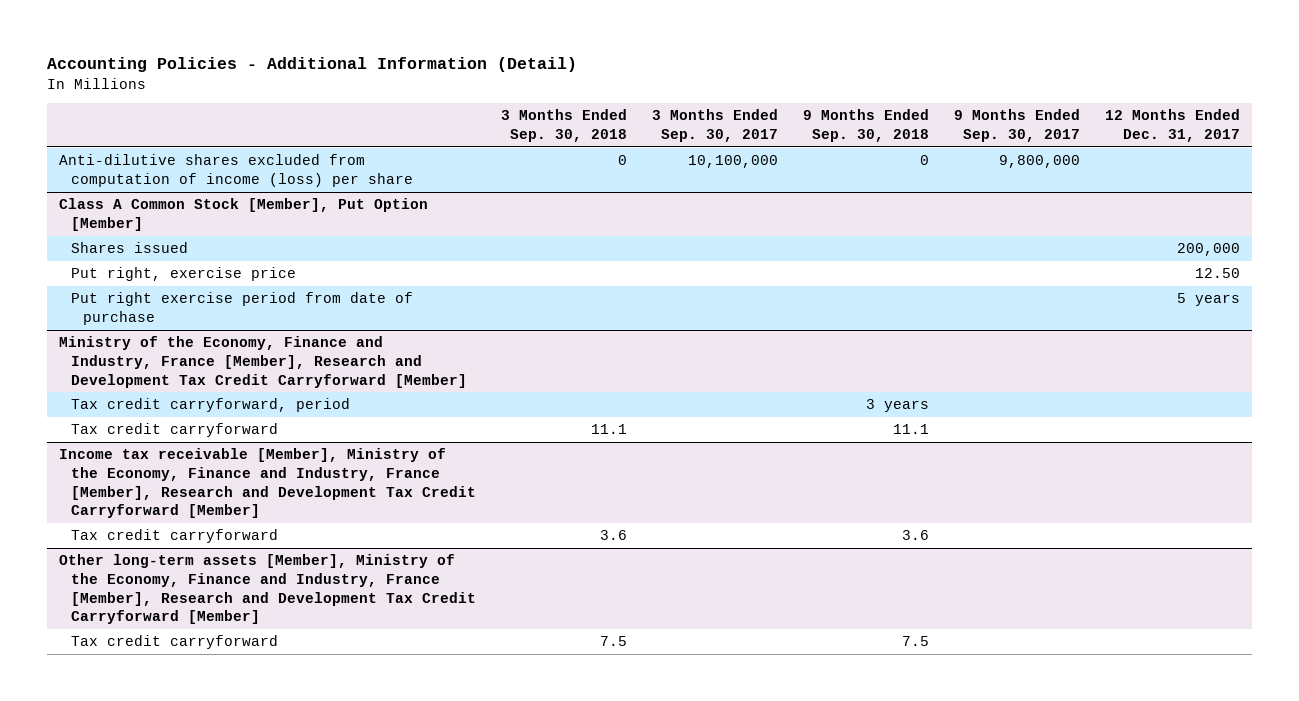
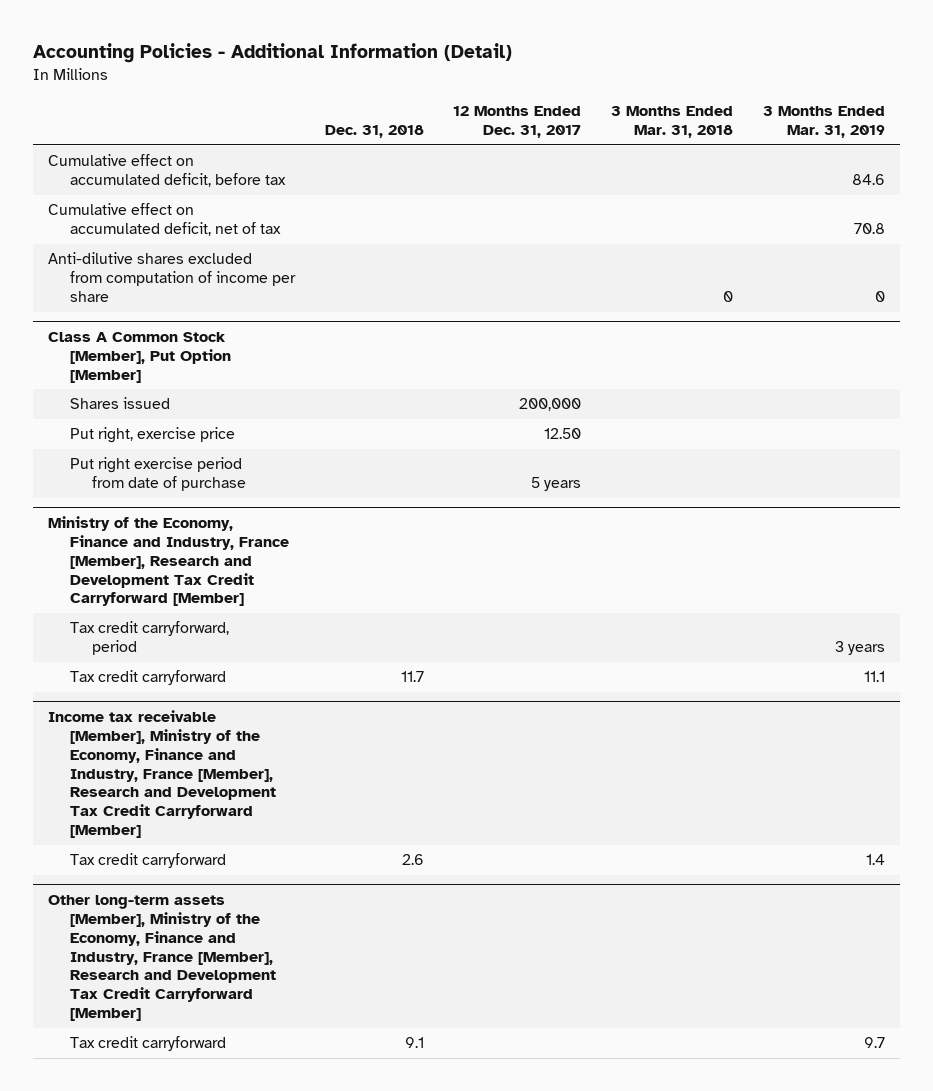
[501,109,628,143] 3 Months Ended Sep. 30, 2018 -> none
[651,109,778,143] 3 Months Ended Sep. 30, 2017 -> none
[802,109,929,143] 9 Months Ended Sep. 30, 2018 -> none
[953,109,1080,143] 9 Months Ended Sep. 30, 2017 -> none
none -> [324,125,424,139] Dec. 31, 2018
none -> [611,106,734,139] 3 Months Ended Mar. 31, 2018
none -> [762,106,885,139] 3 Months Ended Mar. 31, 2019
none -> [47,154,286,188] Cumulative effect on accumulated deficit, before tax
none -> [47,203,281,237] Cumulative effect on accumulated deficit, net of tax
[59,154,414,187] Anti-dilutive shares excluded from computation of income (loss) per share -> [47,252,296,303] Anti-dilutive shares excluded from computation of income per share

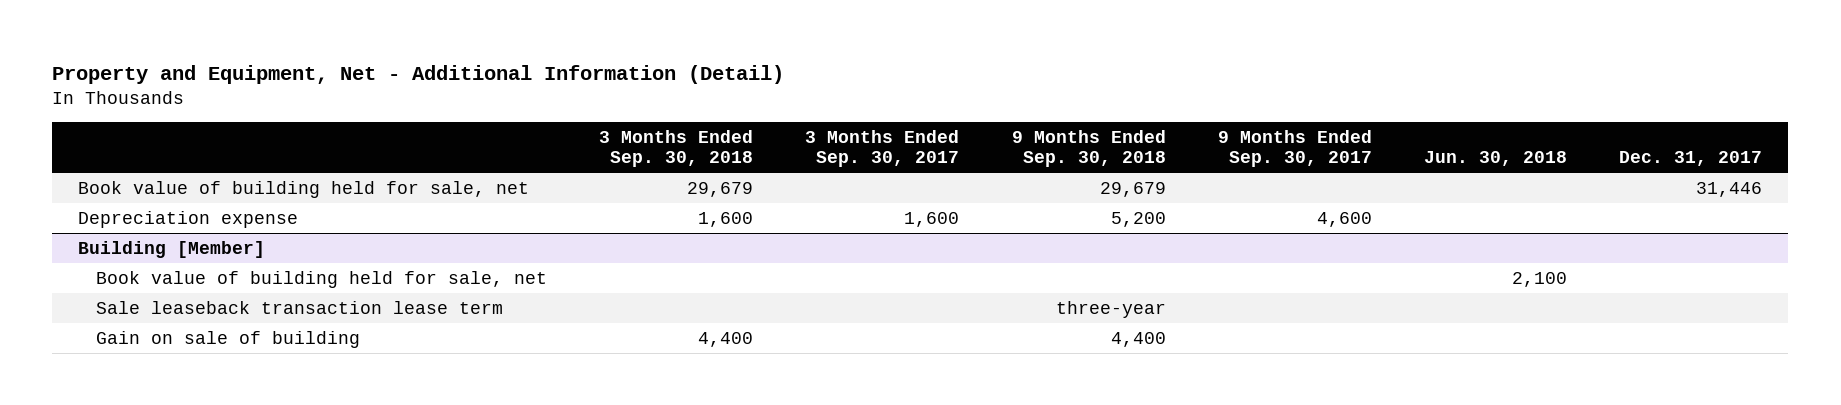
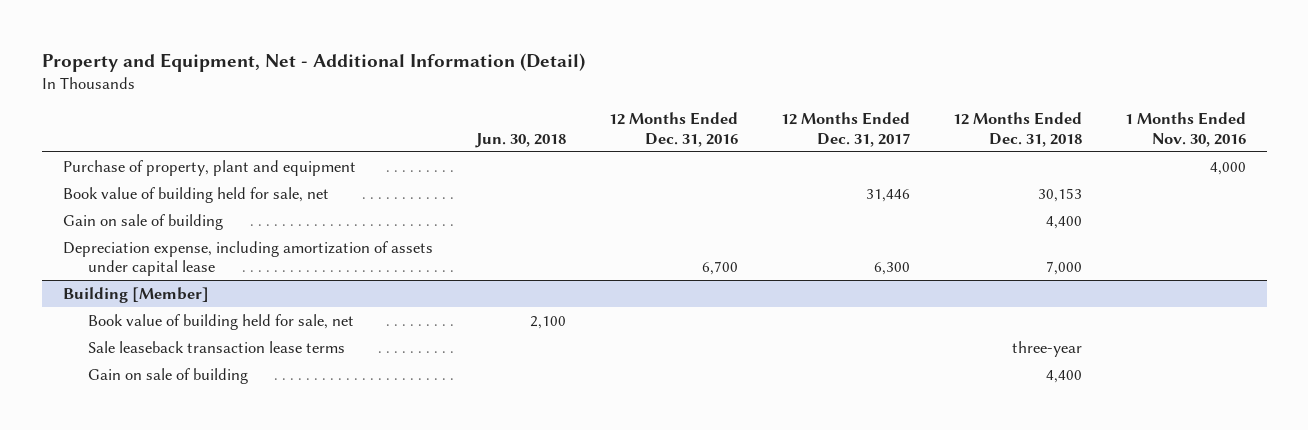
[599,129,754,168] 3 Months Ended Sep. 30, 2018 -> none
[805,129,960,168] 3 Months Ended Sep. 30, 2017 -> none
[1011,129,1166,168] 9 Months Ended Sep. 30, 2018 -> none
[1217,129,1372,168] 9 Months Ended Sep. 30, 2017 -> none
[1619,151,1763,167] Dec. 31, 2017 -> none
none -> [608,112,738,147] 12 Months Ended Dec. 31, 2016
none -> [780,112,910,147] 12 Months Ended Dec. 31, 2017
none -> [952,112,1082,147] 12 Months Ended Dec. 31, 2018
none -> [1124,112,1246,147] 1 Months Ended Nov. 30, 2016
none -> [62,159,356,176] Purchase of property, plant and equipment
none -> [62,213,223,230] Gain on sale of building
[78,210,299,228] Depreciation expense -> [62,240,433,276] Depreciation expense, including amortization of assets under capital lease
[95,300,503,314] Sale leaseback transaction lease term -> [88,340,346,353] Sale leaseback transaction lease terms

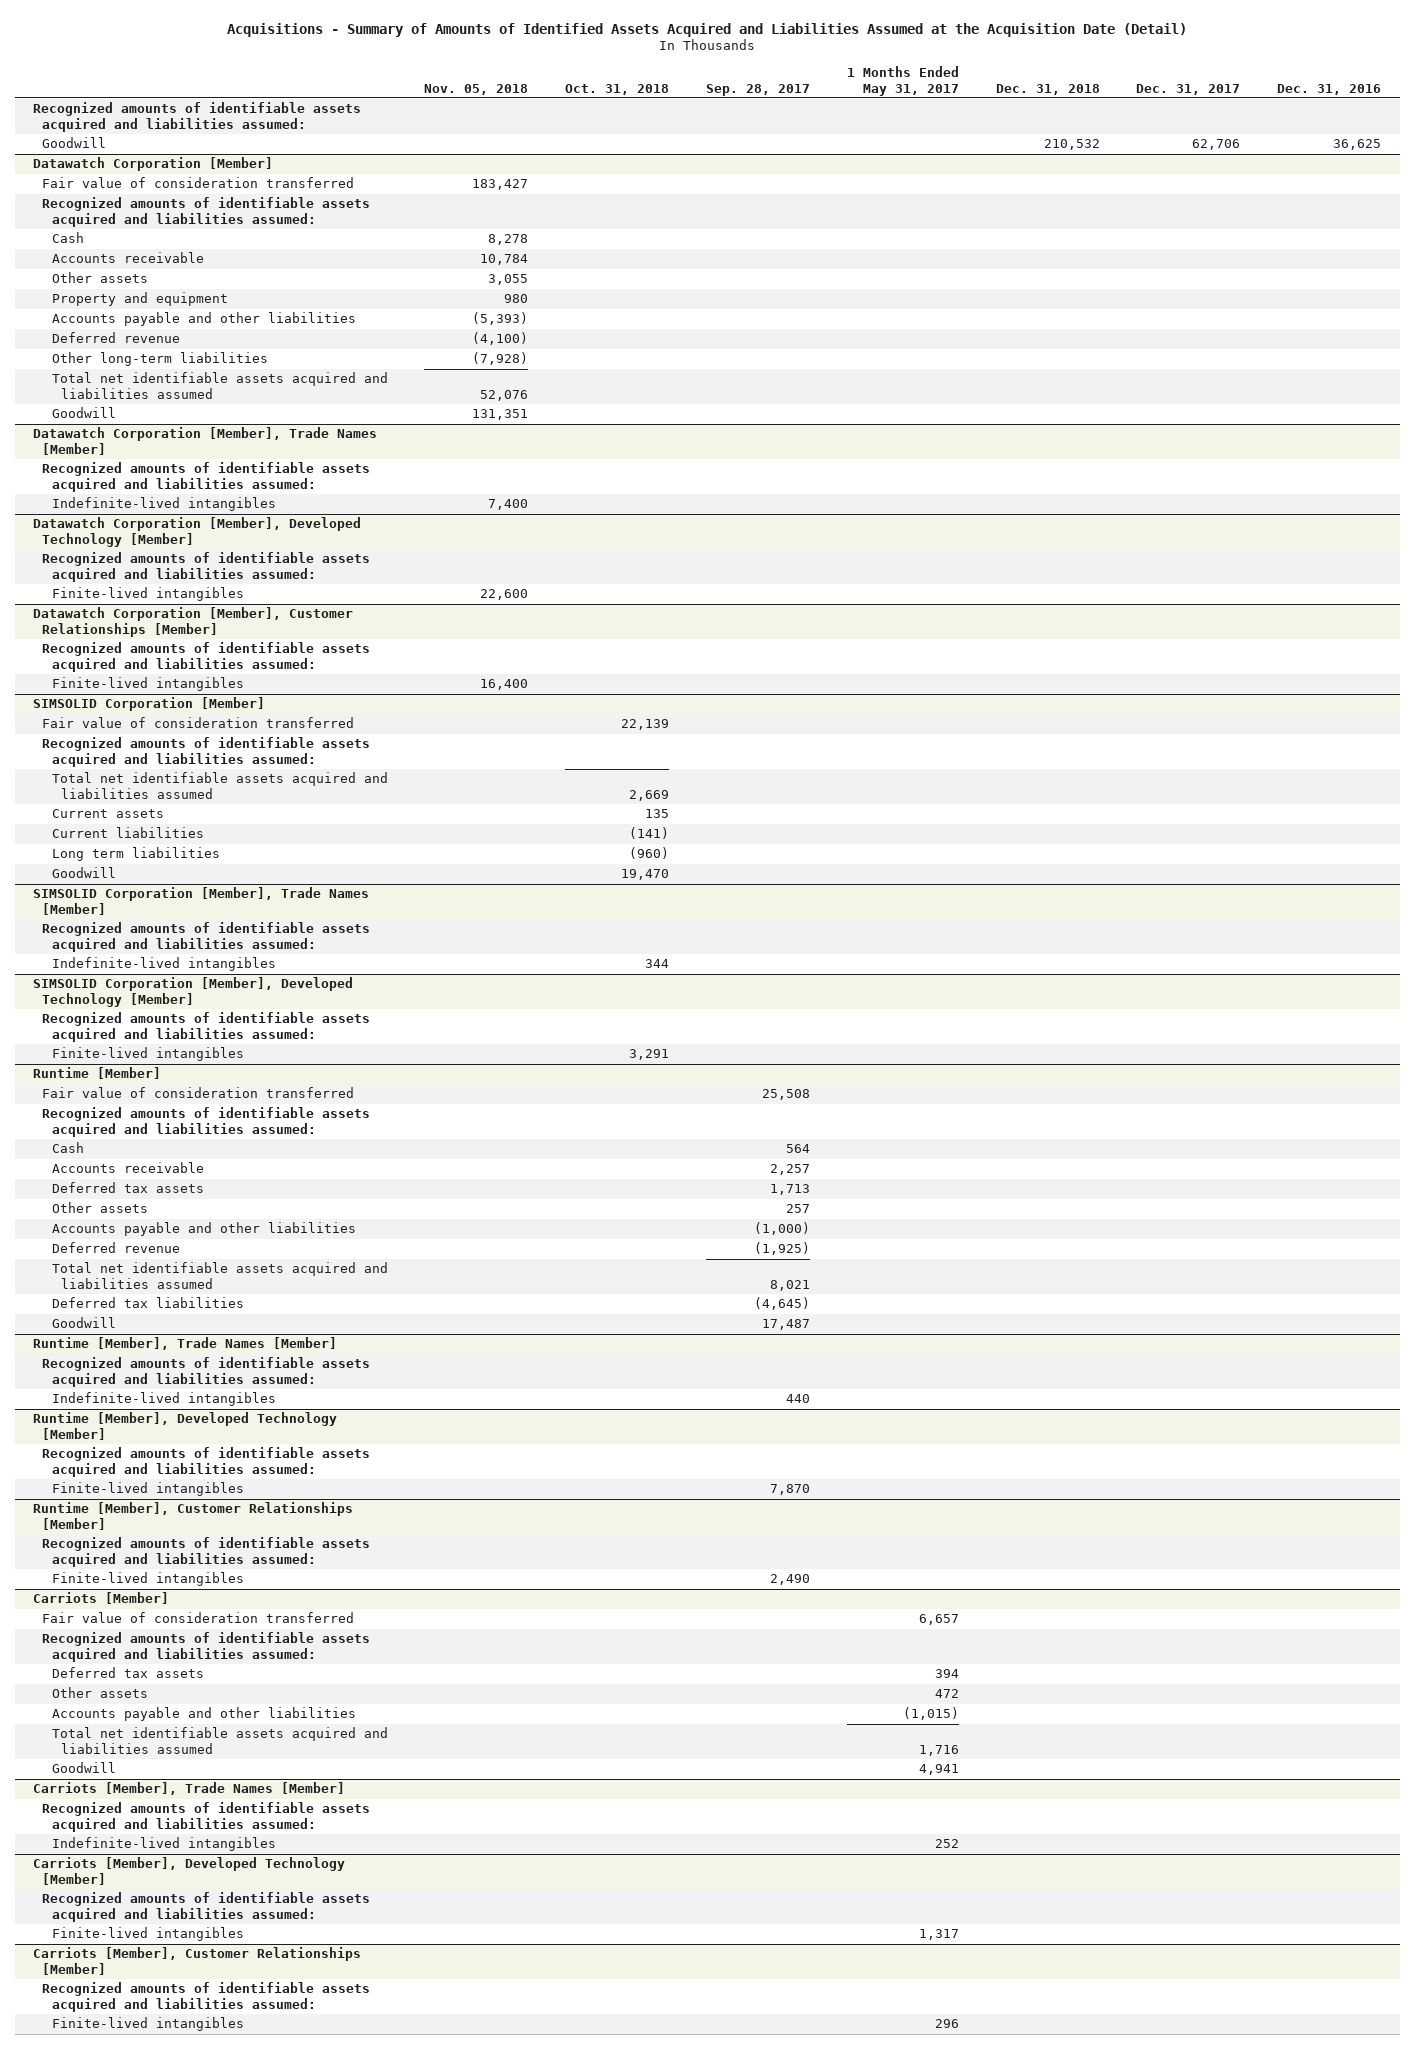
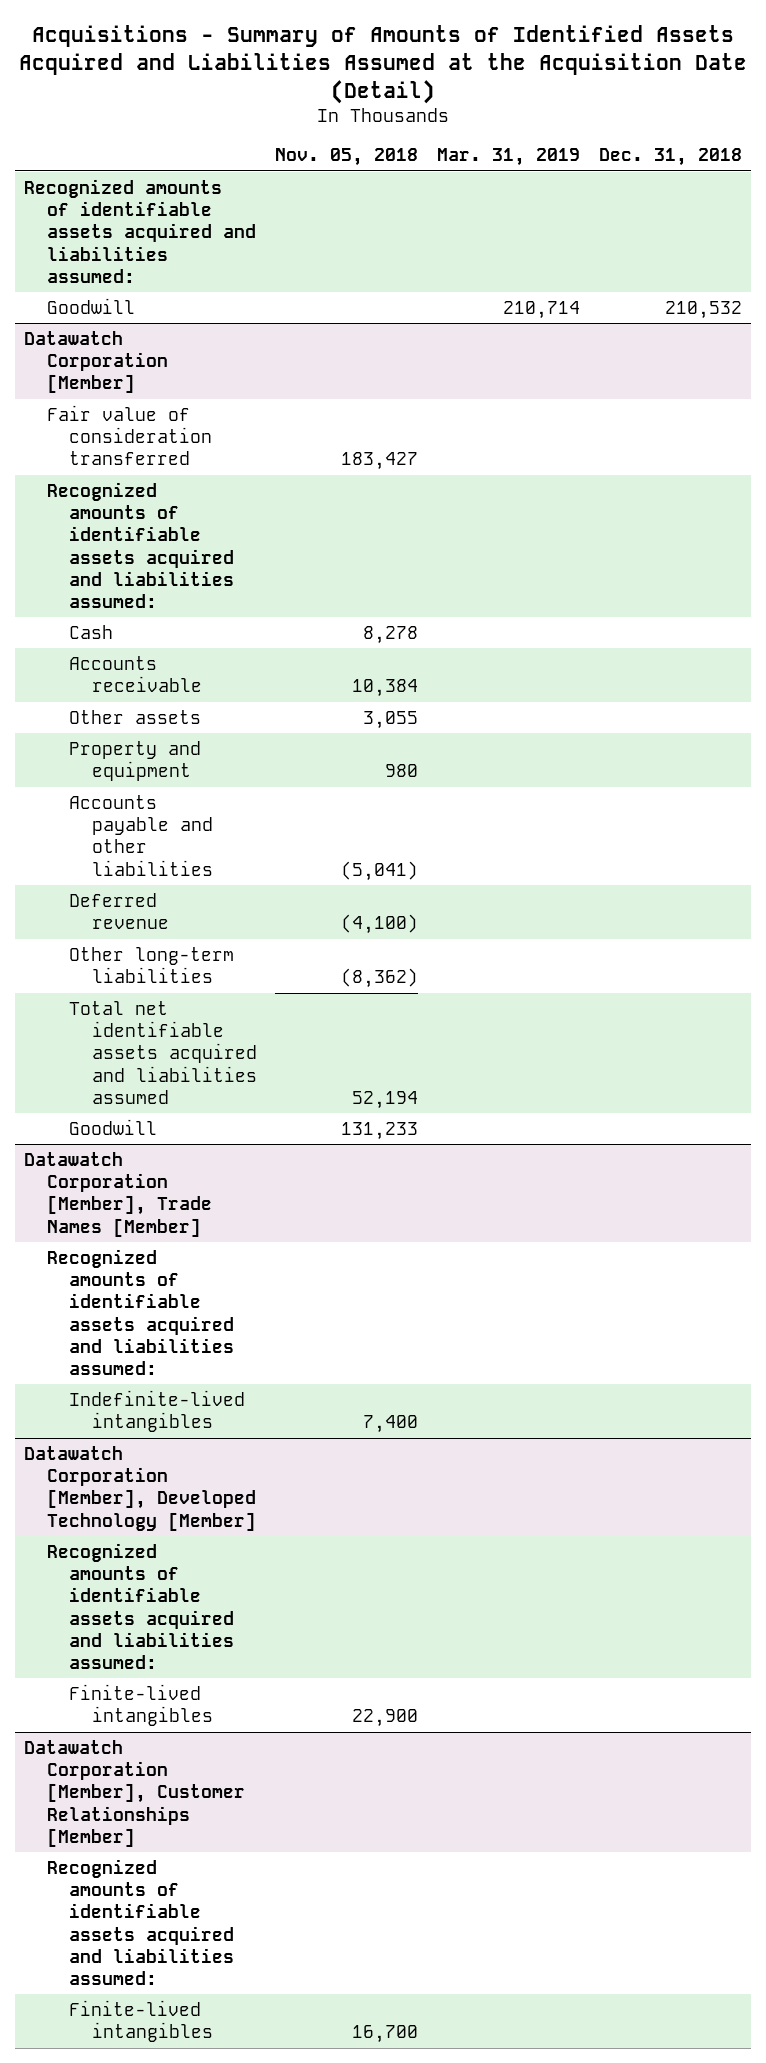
[565,83,670,95] Oct. 31, 2018 -> none
[706,83,811,96] Sep. 28, 2017 -> none
[846,65,959,96] 1 Months Ended May 31, 2017 -> none
[1136,83,1241,95] Dec. 31, 2017 -> none
[1277,83,1382,95] Dec. 31, 2016 -> none
none -> [437,148,581,167] Mar. 31, 2019
[480,254,529,266] 10,784 -> [352,679,419,698] 10,384
[472,312,529,326] (5,393) -> [341,860,419,881] (5,041)
[472,352,529,366] (7,928) -> [341,968,419,989] (8,362)
[480,389,529,401] 52,076 -> [352,1090,419,1109] 52,194
[472,409,529,421] 131,351 -> [341,1121,419,1140] 131,233
[480,589,529,601] 22,600 -> [352,1709,419,1728] 22,900
[32,697,265,712] SIMSOLID Corporation [Member] -> none
[42,717,355,729] Fair value of consideration transferred -> none
[42,737,371,767] Recognized amounts of identifiable assets acquired and liabilities assumed: -> none
[51,772,388,799] Total net identifiable assets acquired and liabilities assumed -> none
[51,809,164,819] Current assets -> none
[51,827,204,839] Current liabilities -> none
[51,847,220,862] Long term liabilities -> none
[51,867,116,879] Goodwill -> none
[32,887,369,915] SIMSOLID Corporation [Member], Trade Names [Member] -> none
[42,922,371,952] Recognized amounts of identifiable assets acquired and liabilities assumed: -> none
[51,957,276,972] Indefinite-lived intangibles -> none
[32,977,353,1007] SIMSOLID Corporation [Member], Developed Technology [Member] -> none
[42,1012,371,1042] Recognized amounts of identifiable assets acquired and liabilities assumed: -> none
[51,1047,244,1062] Finite-lived intangibles -> none
[32,1067,161,1080] Runtime [Member] -> none
[42,1087,355,1099] Fair value of consideration transferred -> none
[42,1107,371,1137] Recognized amounts of identifiable assets acquired and liabilities assumed: -> none
[51,1142,84,1154] Cash -> none
[51,1162,204,1174] Accounts receivable -> none
[51,1182,204,1194] Deferred tax assets -> none
[51,1202,148,1214] Other assets -> none
[51,1222,356,1237] Accounts payable and other liabilities -> none
[51,1242,180,1254] Deferred revenue -> none
[51,1262,388,1289] Total net identifiable assets acquired and liabilities assumed -> none
[51,1297,244,1309] Deferred tax liabilities -> none
[51,1317,116,1329] Goodwill -> none
[32,1337,337,1351] Runtime [Member], Trade Names [Member] -> none
[42,1357,371,1387] Recognized amounts of identifiable assets acquired and liabilities assumed: -> none
[51,1392,276,1407] Indefinite-lived intangibles -> none
[32,1412,337,1440] Runtime [Member], Developed Technology [Member] -> none
[42,1447,371,1477] Recognized amounts of identifiable assets acquired and liabilities assumed: -> none
[51,1482,244,1497] Finite-lived intangibles -> none
[32,1502,353,1530] Runtime [Member], Customer Relationships [Member] -> none
[42,1537,371,1567] Recognized amounts of identifiable assets acquired and liabilities assumed: -> none
[51,1572,244,1587] Finite-lived intangibles -> none
[32,1592,169,1605] Carriots [Member] -> none
[42,1612,355,1624] Fair value of consideration transferred -> none
[42,1632,371,1662] Recognized amounts of identifiable assets acquired and liabilities assumed: -> none
[51,1667,204,1679] Deferred tax assets -> none
[51,1687,148,1699] Other assets -> none
[51,1707,356,1722] Accounts payable and other liabilities -> none
[51,1727,388,1754] Total net identifiable assets acquired and liabilities assumed -> none
[51,1762,116,1774] Goodwill -> none
[32,1782,345,1796] Carriots [Member], Trade Names [Member] -> none
[42,1802,371,1832] Recognized amounts of identifiable assets acquired and liabilities assumed: -> none
[51,1837,276,1852] Indefinite-lived intangibles -> none
[32,1857,345,1885] Carriots [Member], Developed Technology [Member] -> none
[42,1892,371,1922] Recognized amounts of identifiable assets acquired and liabilities assumed: -> none
[51,1927,244,1942] Finite-lived intangibles -> none
[32,1947,361,1975] Carriots [Member], Customer Relationships [Member] -> none
[42,1982,371,2012] Recognized amounts of identifiable assets acquired and liabilities assumed: -> none
[51,2017,244,2032] Finite-lived intangibles -> none
[480,679,529,691] 16,400 -> [352,2025,419,2044] 16,700

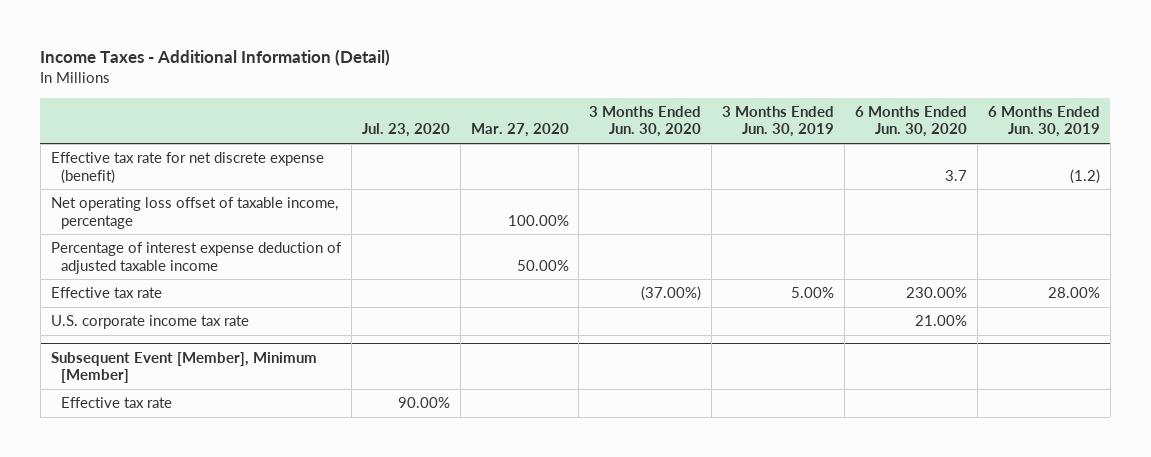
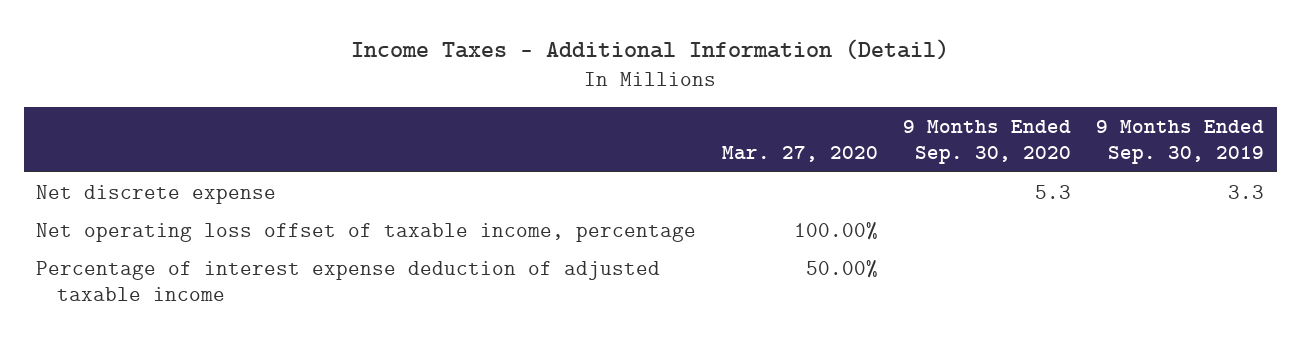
[361,123,450,138] Jul. 23, 2020 -> none
[589,105,702,138] 3 Months Ended Jun. 30, 2020 -> none
[722,105,835,138] 3 Months Ended Jun. 30, 2019 -> none
[855,105,968,138] 6 Months Ended Jun. 30, 2020 -> none
[987,105,1100,138] 6 Months Ended Jun. 30, 2019 -> none
none -> [902,119,1071,165] 9 Months Ended Sep. 30, 2020
none -> [1096,119,1265,165] 9 Months Ended Sep. 30, 2019
[50,152,324,184] Effective tax rate for net discrete expense (benefit) -> [36,184,277,204] Net discrete expense
[50,287,162,299] Effective tax rate -> none
[50,315,249,330] U.S. corporate income tax rate -> none
[50,352,317,384] Subsequent Event [Member], Minimum [Member] -> none
[61,397,173,409] Effective tax rate -> none

